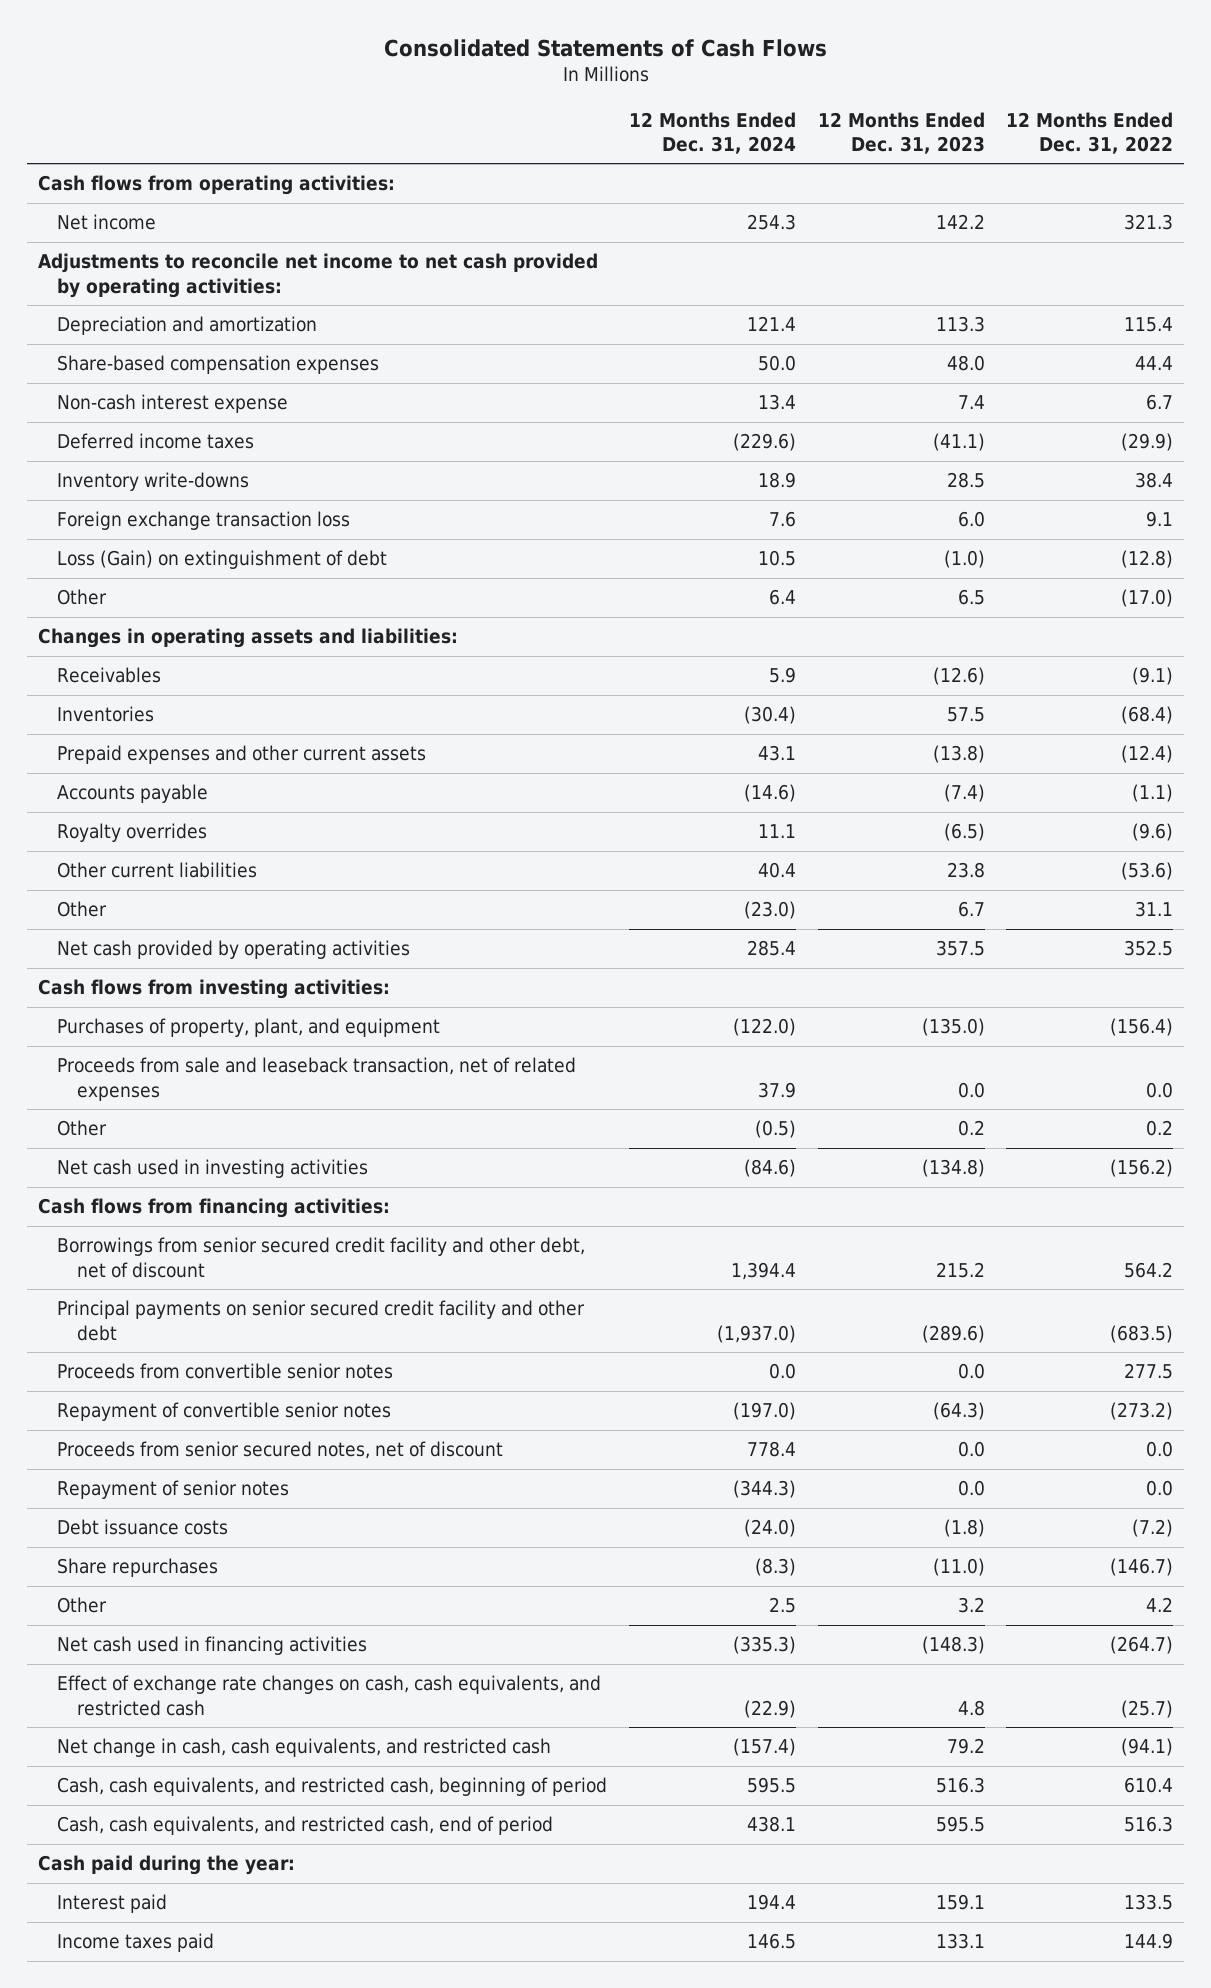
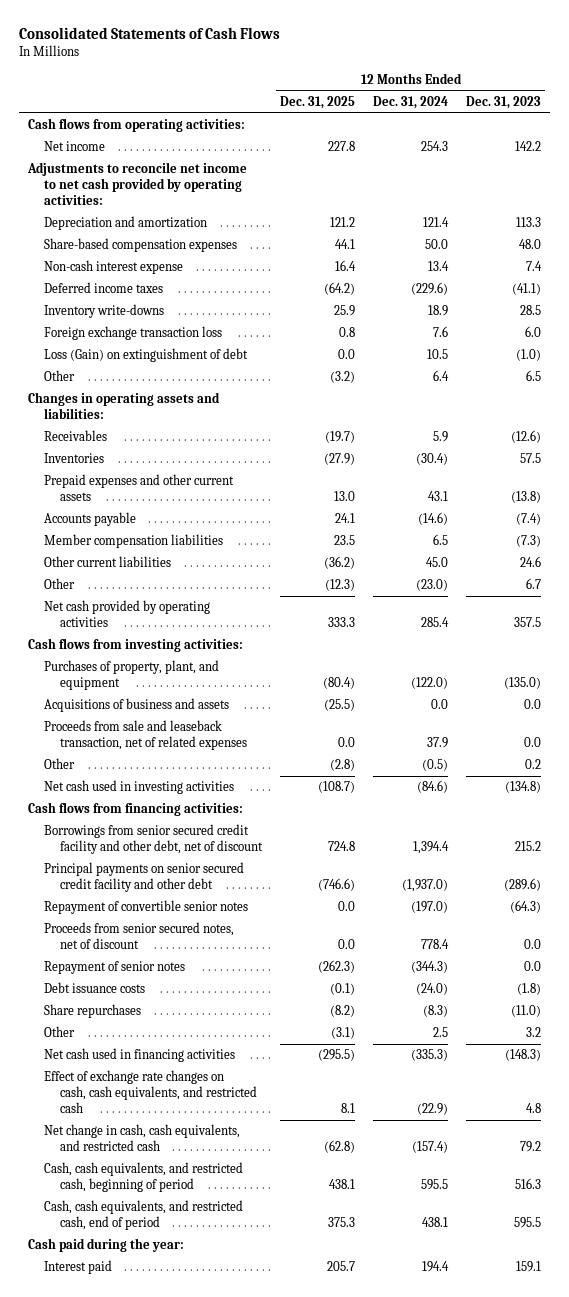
[1006,111,1174,154] 12 Months Ended Dec. 31, 2022 -> none
none -> [280,96,356,110] Dec. 31, 2025
[57,823,208,843] Royalty overrides -> none
none -> [44,534,224,549] Member compensation liabilities
[757,862,796,879] 40.4 -> [426,557,449,568] 45.0
[946,862,985,879] 23.8 -> [519,556,541,568] 24.6
none -> [44,698,230,713] Acquisitions of business and assets
[57,1363,394,1380] Proceeds from convertible senior notes -> none
[57,1933,215,1953] Income taxes paid -> none

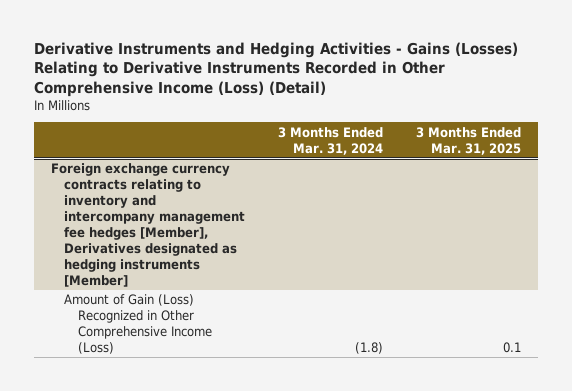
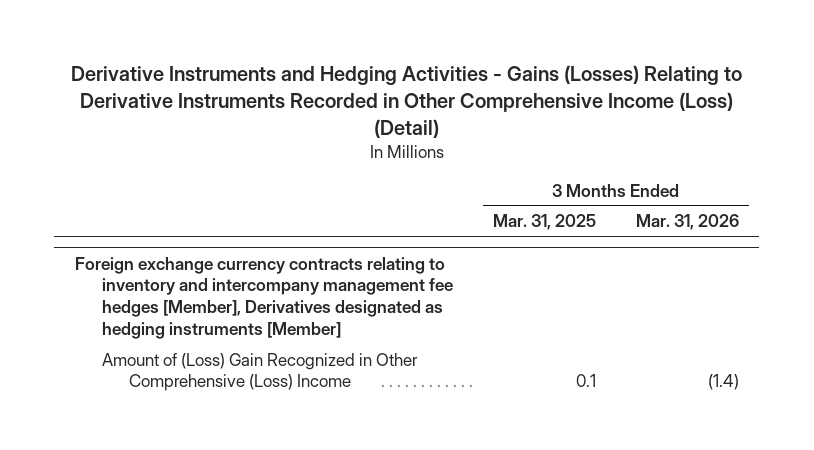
[278,126,384,155] 3 Months Ended Mar. 31, 2024 -> none
none -> [636,214,740,231] Mar. 31, 2026
[64,294,212,355] Amount of Gain (Loss) Recognized in Other Comprehensive Income (Loss) -> [101,352,418,392] Amount of (Loss) Gain Recognized in Other Comprehensive (Loss) Income

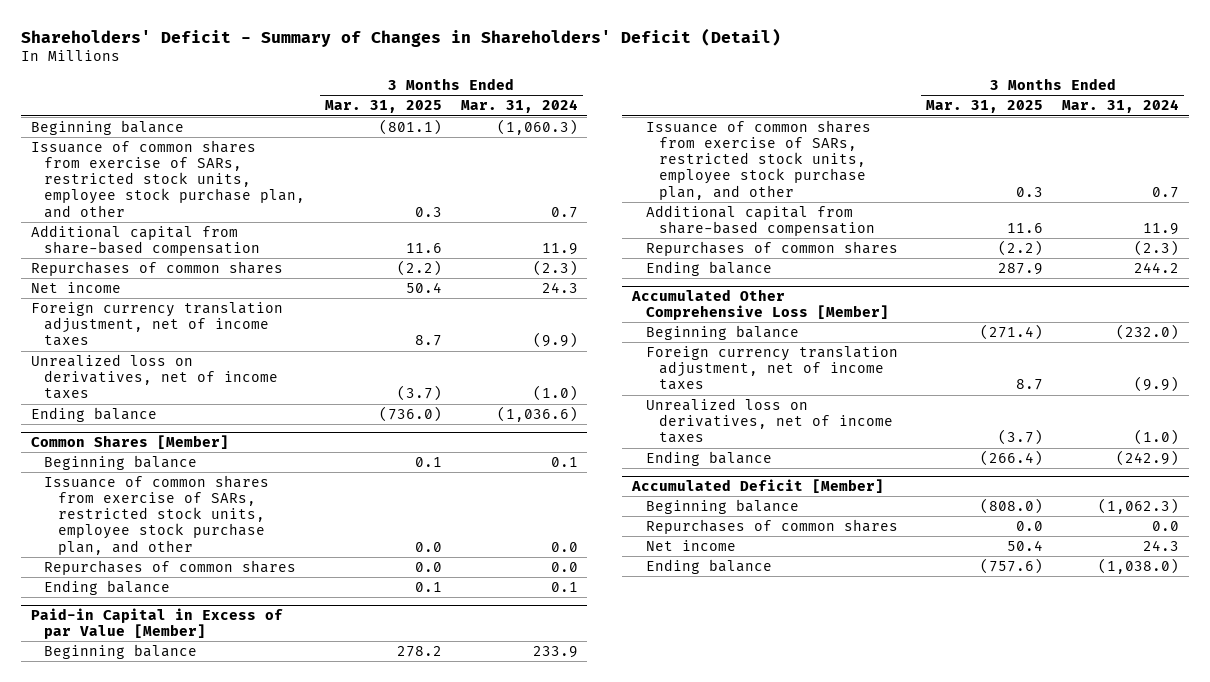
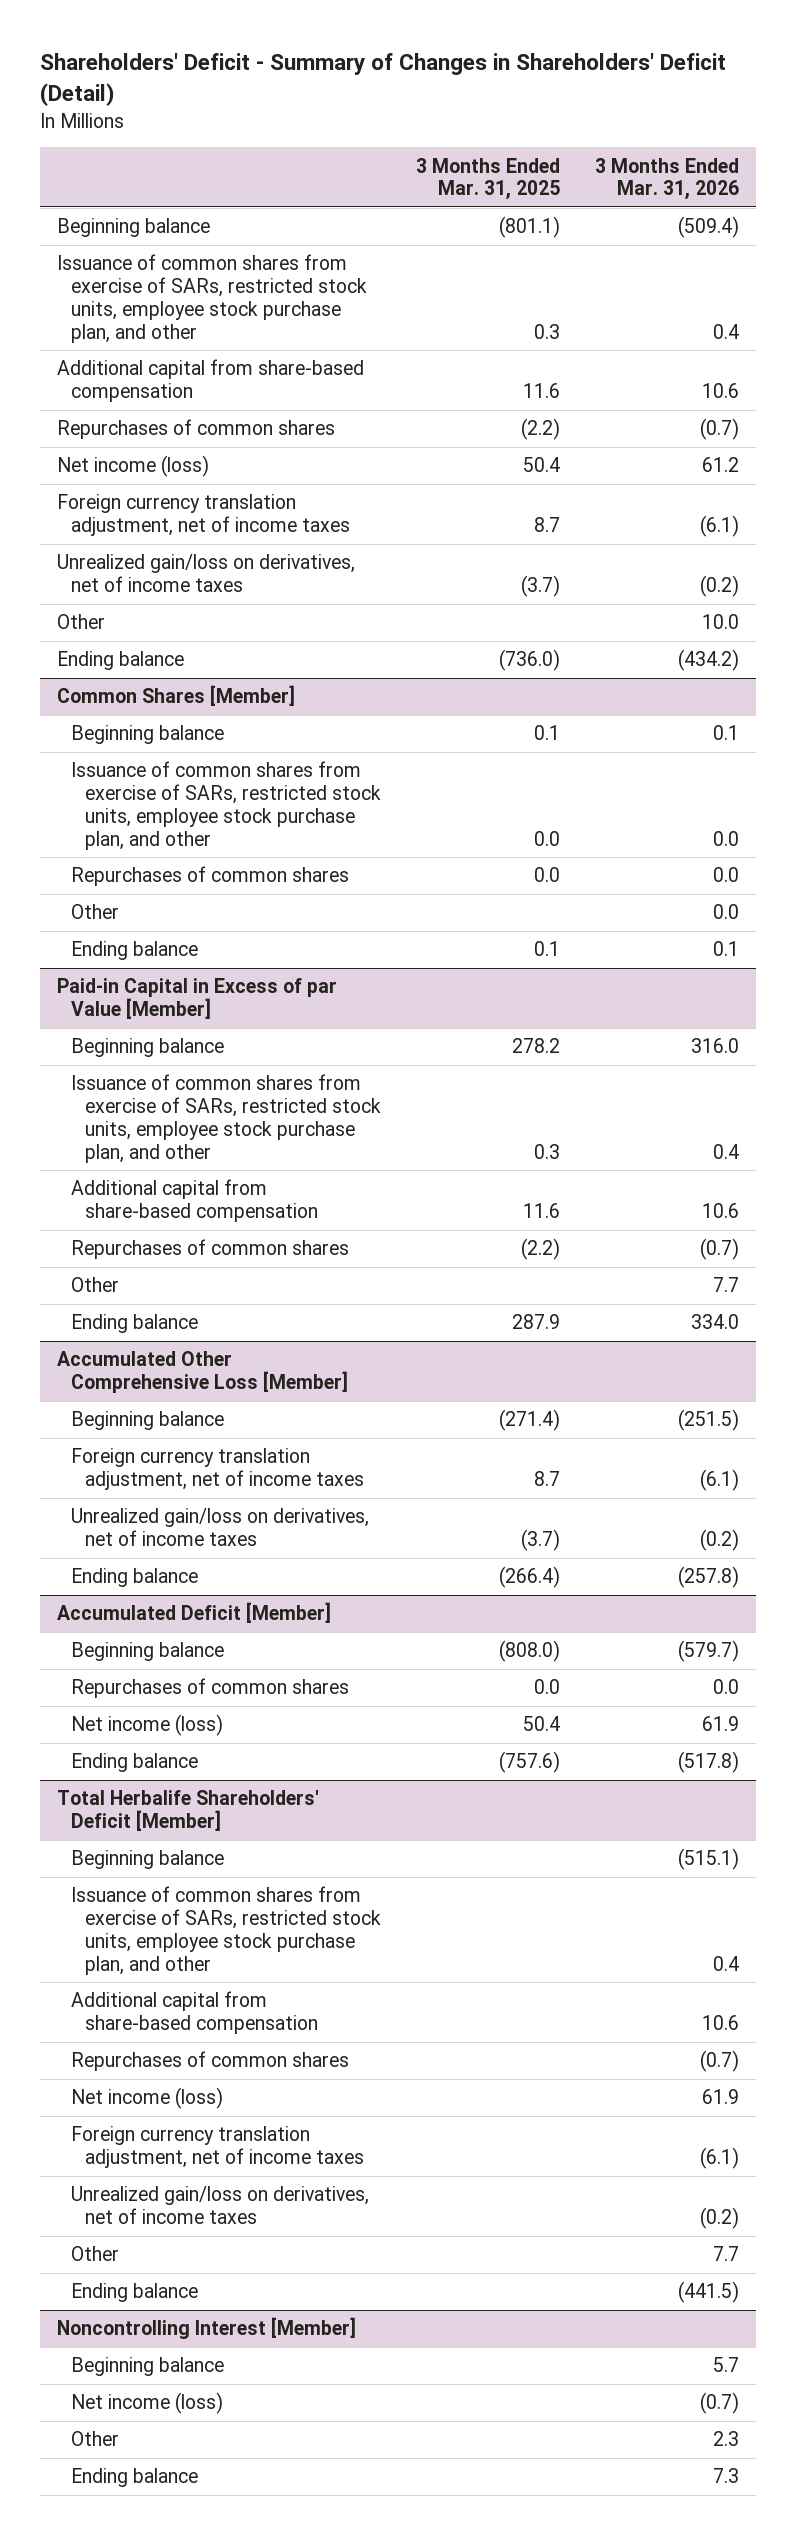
[460,99,578,114] Mar. 31, 2024 -> none
none -> [594,157,739,201] 3 Months Ended Mar. 31, 2026
[30,281,121,293] Net income -> [57,455,210,478] Net income (loss)
[30,353,279,400] Unrealized loss on derivatives, net of income taxes -> [57,554,356,593] Unrealized gain/loss on derivatives, net of income taxes
none -> [57,614,106,630] Other
none -> [71,904,120,920] Other
none -> [71,1277,120,1293] Other
[645,397,894,444] Unrealized loss on derivatives, net of income taxes -> [71,1508,370,1547] Unrealized gain/loss on derivatives, net of income taxes
[645,539,736,551] Net income -> [71,1714,224,1737] Net income (loss)
none -> [57,1790,320,1832] Total Herbalife Shareholders' Deficit [Member]
none -> [71,1850,225,1870] Beginning balance
none -> [71,1886,382,1975] Issuance of common shares from exercise of SARs, restricted stock units, employee stock purchase plan, and other
none -> [71,1991,319,2035] Additional capital from share-based compensation
none -> [71,2051,350,2072] Repurchases of common shares
none -> [71,2087,224,2110] Net income (loss)
none -> [71,2126,365,2169] Foreign currency translation adjustment, net of income taxes
none -> [71,2186,370,2225] Unrealized gain/loss on derivatives, net of income taxes
none -> [71,2246,120,2262] Other
none -> [71,2283,199,2303] Ending balance
none -> [57,2317,357,2340] Noncontrolling Interest [Member]
none -> [71,2357,225,2377] Beginning balance
none -> [71,2392,224,2415] Net income (loss)
none -> [71,2431,120,2447] Other
none -> [71,2468,199,2488] Ending balance

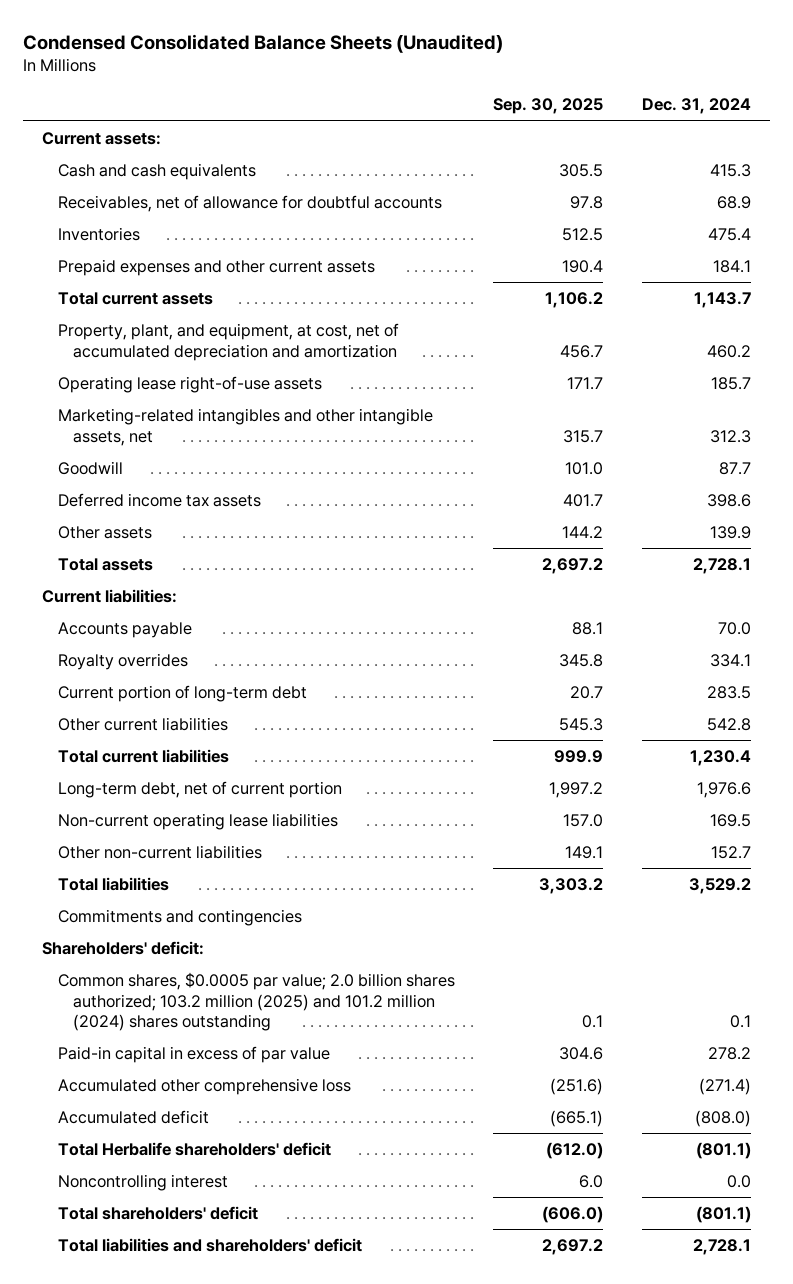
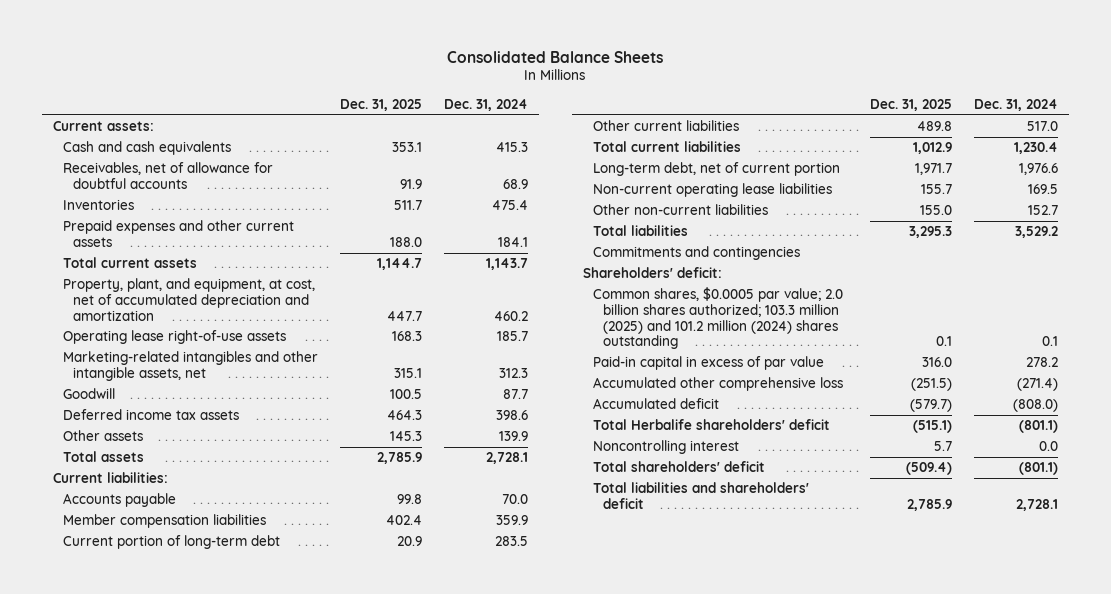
[22,33,503,53] Condensed Consolidated Balance Sheets (Unaudited) -> [447,50,664,63] Consolidated Balance Sheets
[493,98,604,115] Sep. 30, 2025 -> none
none -> [339,98,422,111] Dec. 31, 2025
[57,653,188,671] Royalty overrides -> none
none -> [62,514,266,529] Member compensation liabilities
[706,718,751,732] 542.8 -> [1027,121,1059,132] 517.0
[57,972,455,1031] Common shares, $0.0005 par value; 2.0 billion shares authorized; 103.2 million (2025) and 101.2 million (2024) shares outstanding -> [593,287,844,350] Common shares, $0.0005 par value; 2.0 billion shares authorized; 103.3 million (2025) and 101.2 million (2024) shares outstanding

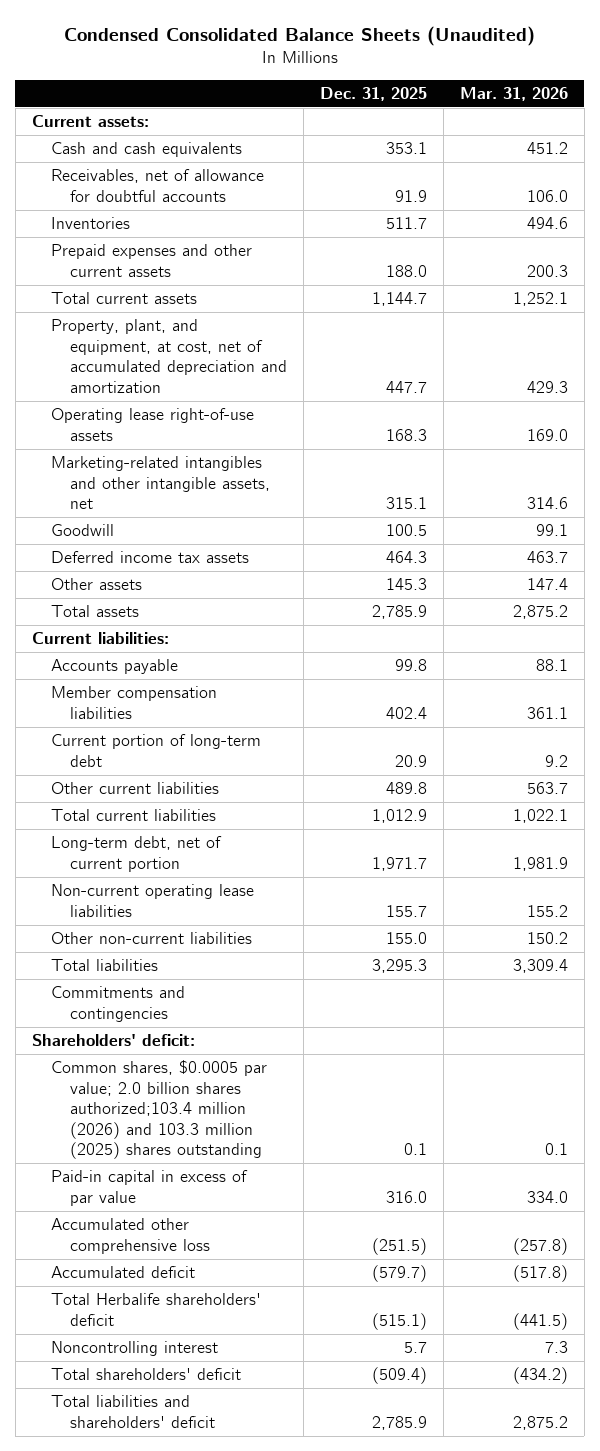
[447,50,664,63] Consolidated Balance Sheets -> [63,25,535,46] Condensed Consolidated Balance Sheets (Unaudited)
[443,98,528,111] Dec. 31, 2024 -> none
none -> [459,86,568,101] Mar. 31, 2026
[593,287,844,350] Common shares, $0.0005 par value; 2.0 billion shares authorized; 103.3 million (2025) and 101.2 million (2024) shares outstanding -> [50,1060,267,1160] Common shares, $0.0005 par value; 2.0 billion shares authorized;103.4 million (2026) and 103.3 million (2025) shares outstanding

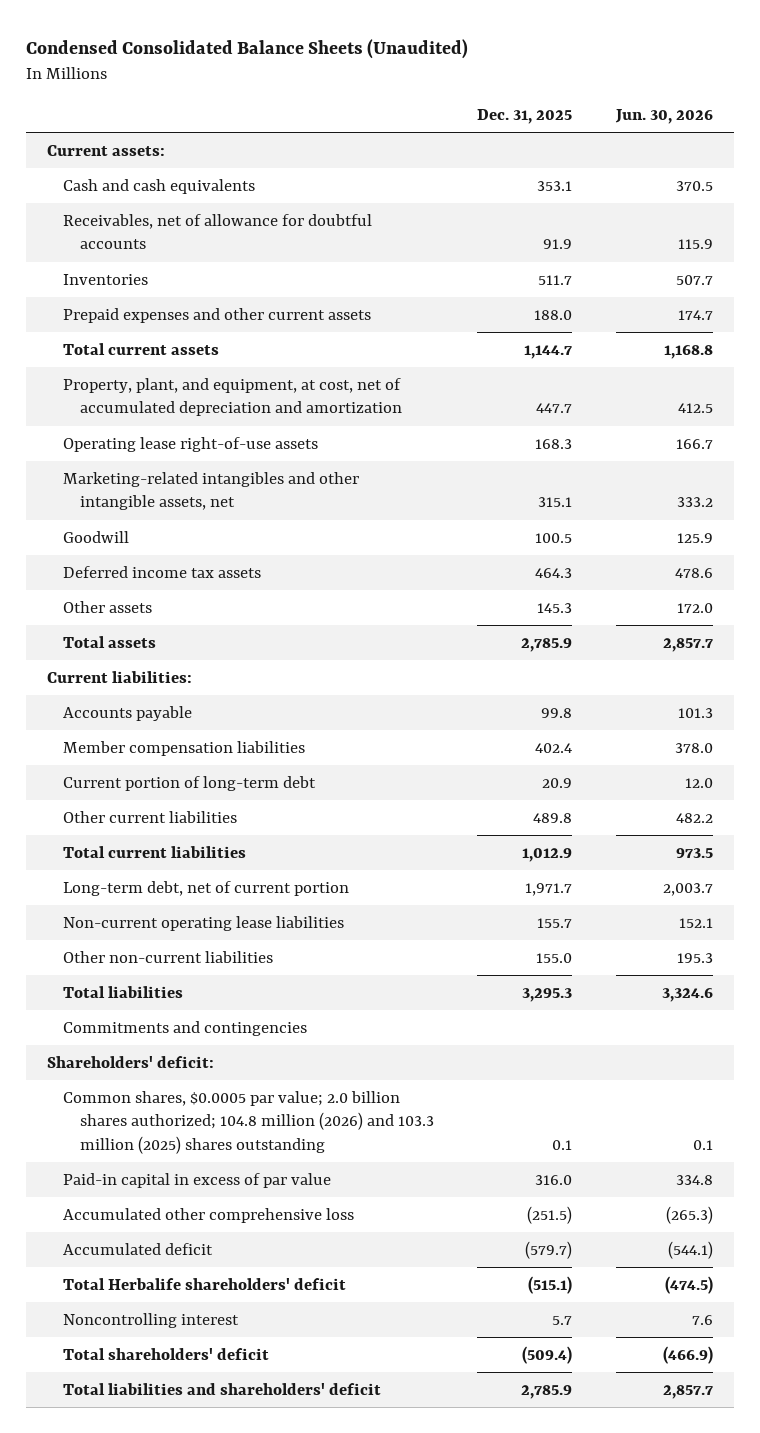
[459,86,568,101] Mar. 31, 2026 -> none
none -> [614,108,713,124] Jun. 30, 2026
[50,1060,267,1160] Common shares, $0.0005 par value; 2.0 billion shares authorized;103.4 million (2026) and 103.3 million (2025) shares outstanding -> [63,1090,434,1155] Common shares, $0.0005 par value; 2.0 billion shares authorized; 104.8 million (2026) and 103.3 million (2025) shares outstanding

